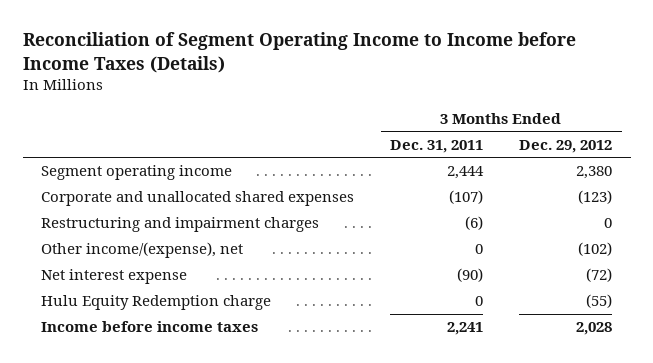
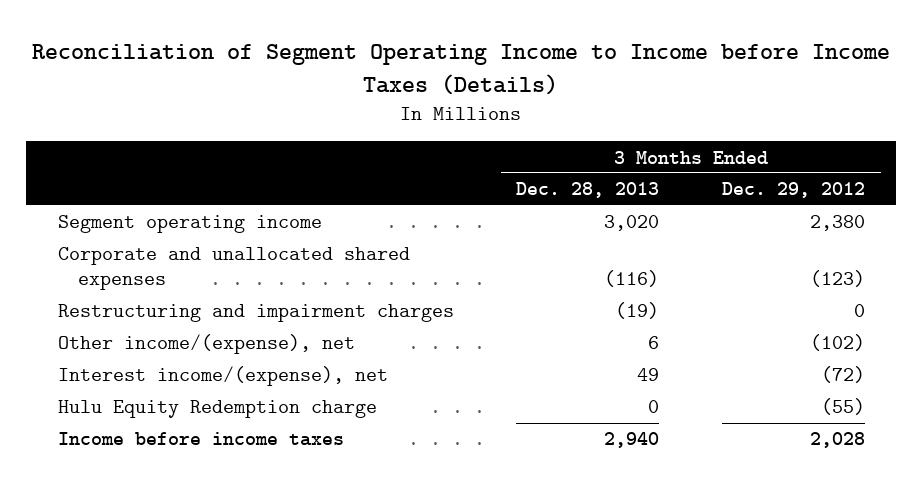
[390,139,484,153] Dec. 31, 2011 -> none
none -> [516,182,660,199] Dec. 28, 2013
[40,269,187,285] Net interest expense -> [57,366,388,387] Interest income/(expense), net

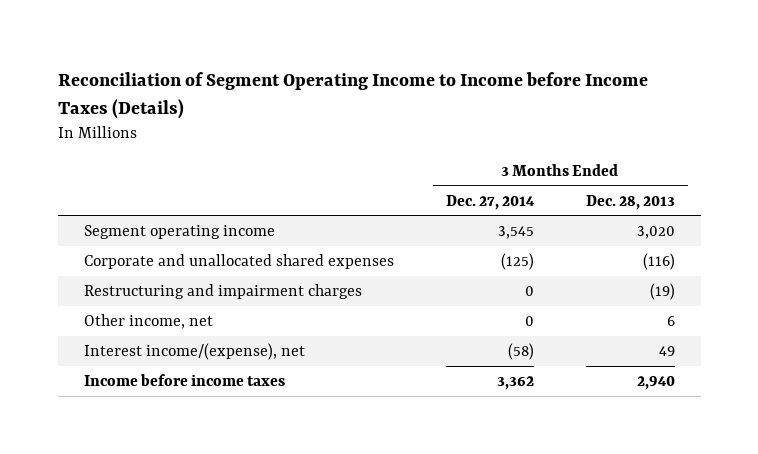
[722,182,866,199] Dec. 29, 2012 -> none
none -> [445,194,535,210] Dec. 27, 2014
[57,334,355,355] Other income/(expense), net -> [83,313,213,329] Other income, net
[57,400,377,419] Hulu Equity Redemption charge -> none

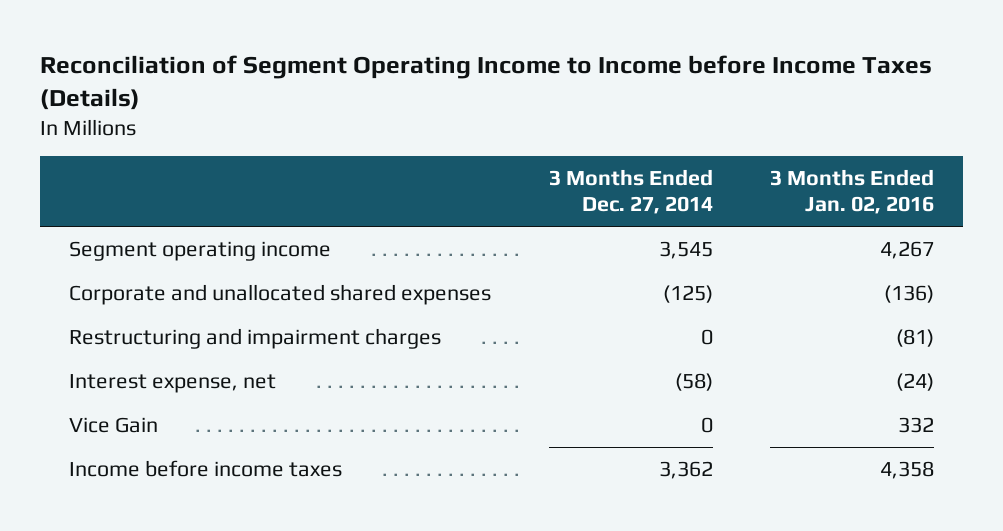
[585,194,675,210] Dec. 28, 2013 -> none
none -> [770,168,935,215] 3 Months Ended Jan. 02, 2016
[83,313,213,329] Other income, net -> none
[83,342,305,360] Interest income/(expense), net -> [68,373,276,393] Interest expense, net
none -> [68,416,158,433] Vice Gain

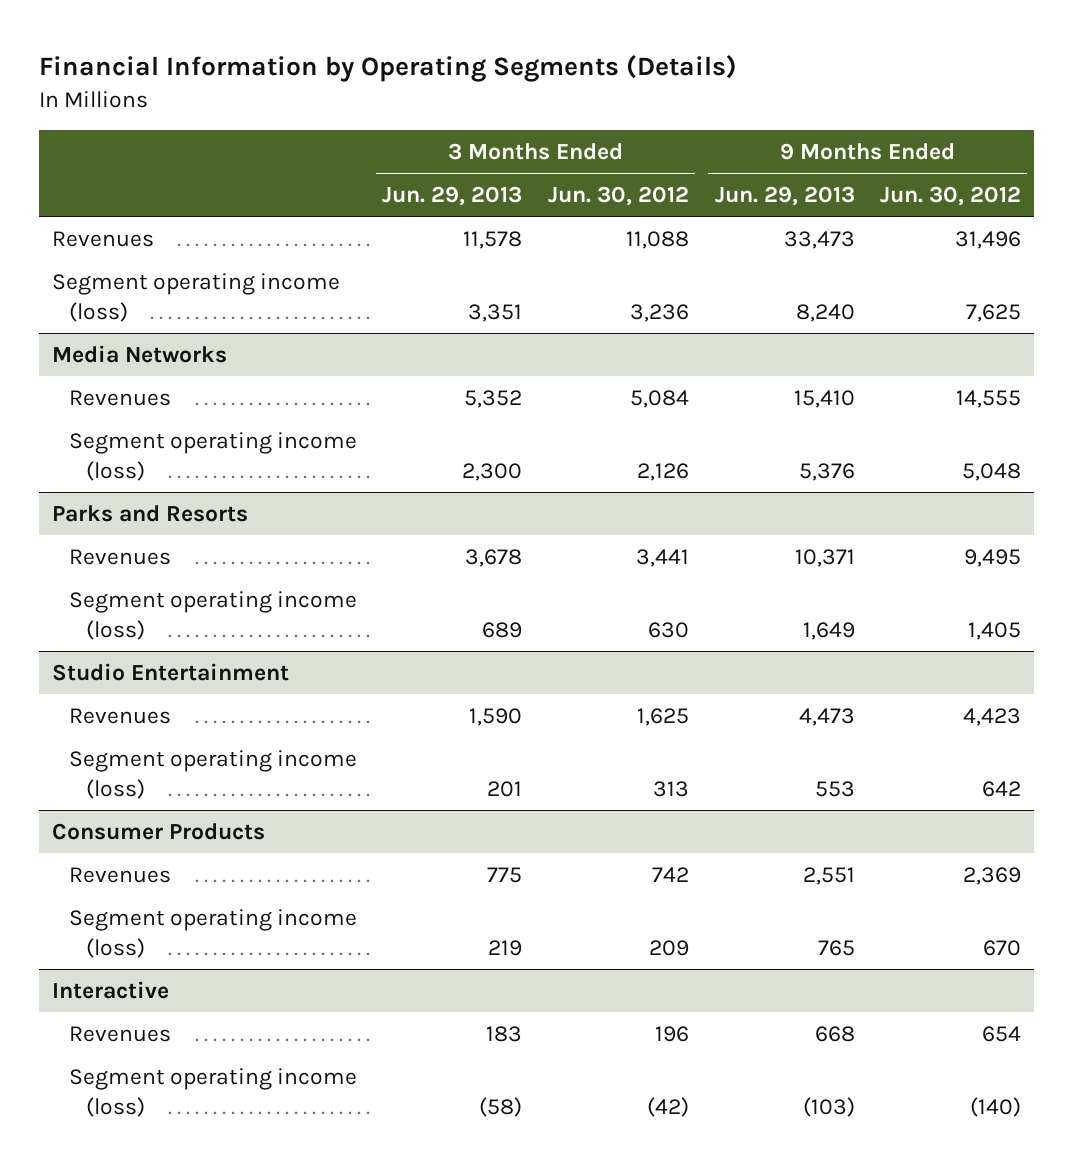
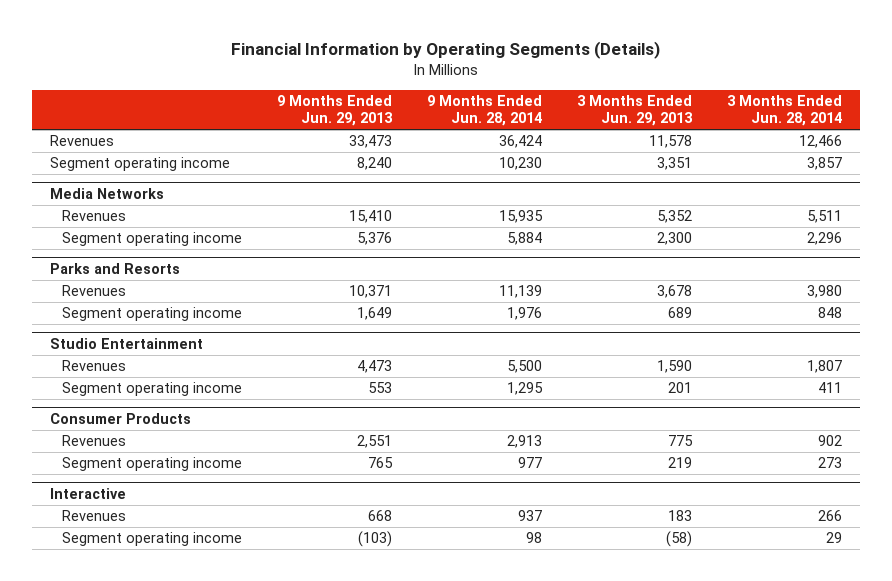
[547,185,689,206] Jun. 30, 2012 -> none
[880,185,1022,206] Jun. 30, 2012 -> none
none -> [426,94,542,127] 9 Months Ended Jun. 28, 2014
none -> [727,94,843,127] 3 Months Ended Jun. 28, 2014
[52,272,341,322] Segment operating income (loss) -> [49,157,230,172] Segment operating income
[68,431,357,481] Segment operating income (loss) -> [61,232,242,247] Segment operating income
[68,590,357,640] Segment operating income (loss) -> [61,307,242,322] Segment operating income
[68,749,357,799] Segment operating income (loss) -> [61,382,242,397] Segment operating income
[68,908,357,958] Segment operating income (loss) -> [61,457,242,472] Segment operating income
[68,1067,357,1117] Segment operating income (loss) -> [61,532,242,547] Segment operating income

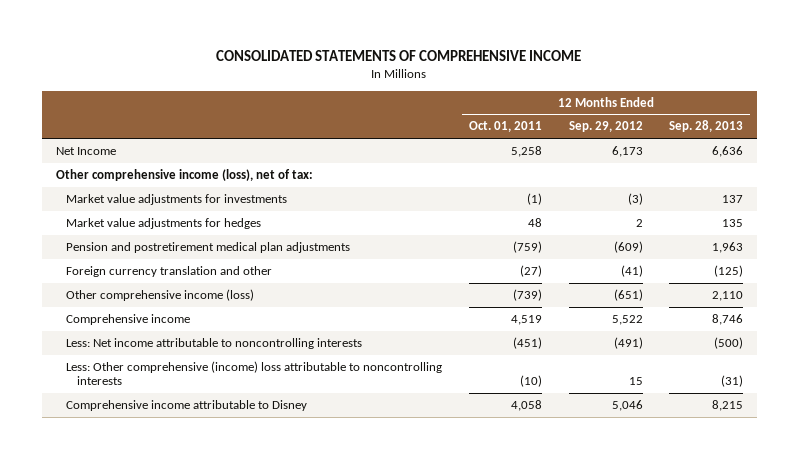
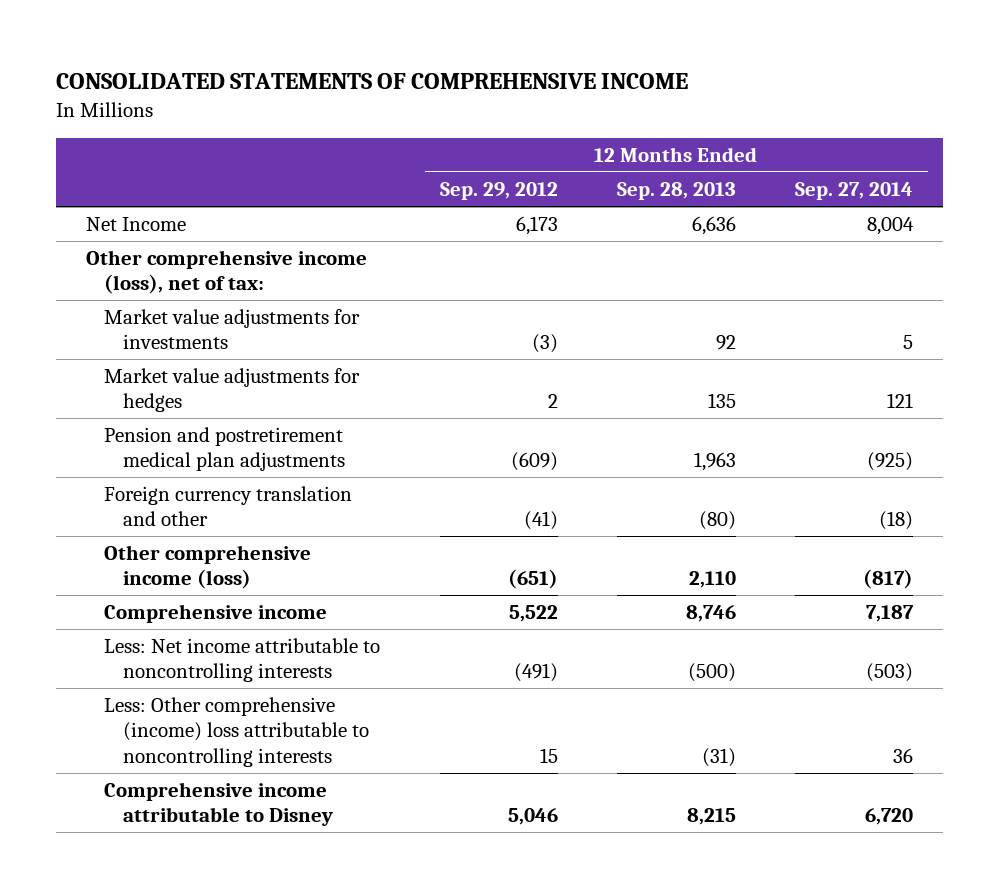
[469,121,543,133] Oct. 01, 2011 -> none
none -> [795,182,914,201] Sep. 27, 2014
[722,194,744,203] 137 -> [715,335,736,351] 92
[714,264,744,277] (125) -> [698,511,736,531] (80)

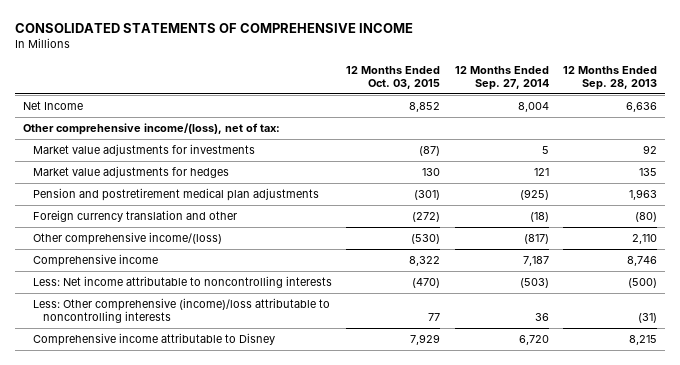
[439,182,558,201] Sep. 29, 2012 -> none
none -> [346,65,441,90] 12 Months Ended Oct. 03, 2015
[85,250,367,295] Other comprehensive income (loss), net of tax: -> [22,122,280,135] Other comprehensive income/(loss), net of tax:
[104,545,312,590] Other comprehensive income (loss) -> [32,231,222,245] Other comprehensive income/(loss)
[104,697,369,767] Less: Other comprehensive (income) loss attributable to noncontrolling interests -> [32,297,330,324] Less: Other comprehensive (income)/loss attributable to noncontrolling interests

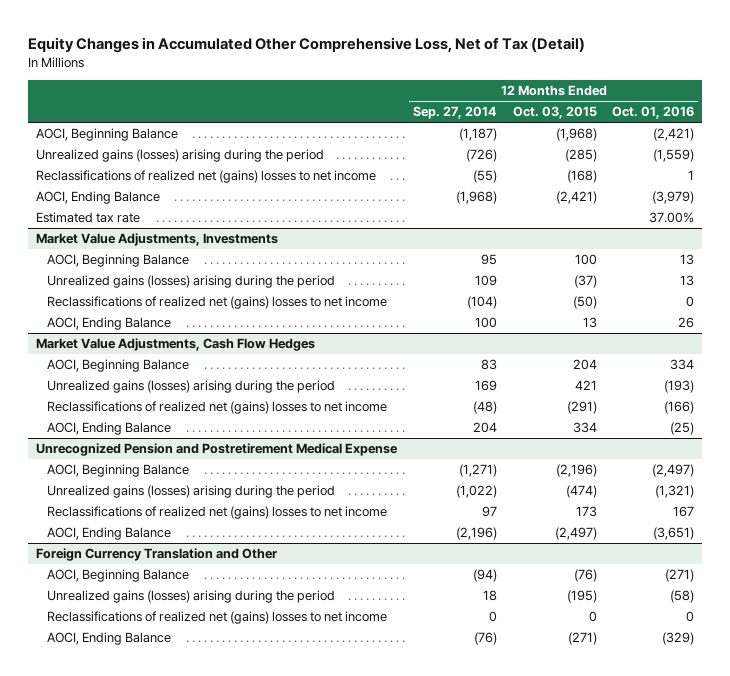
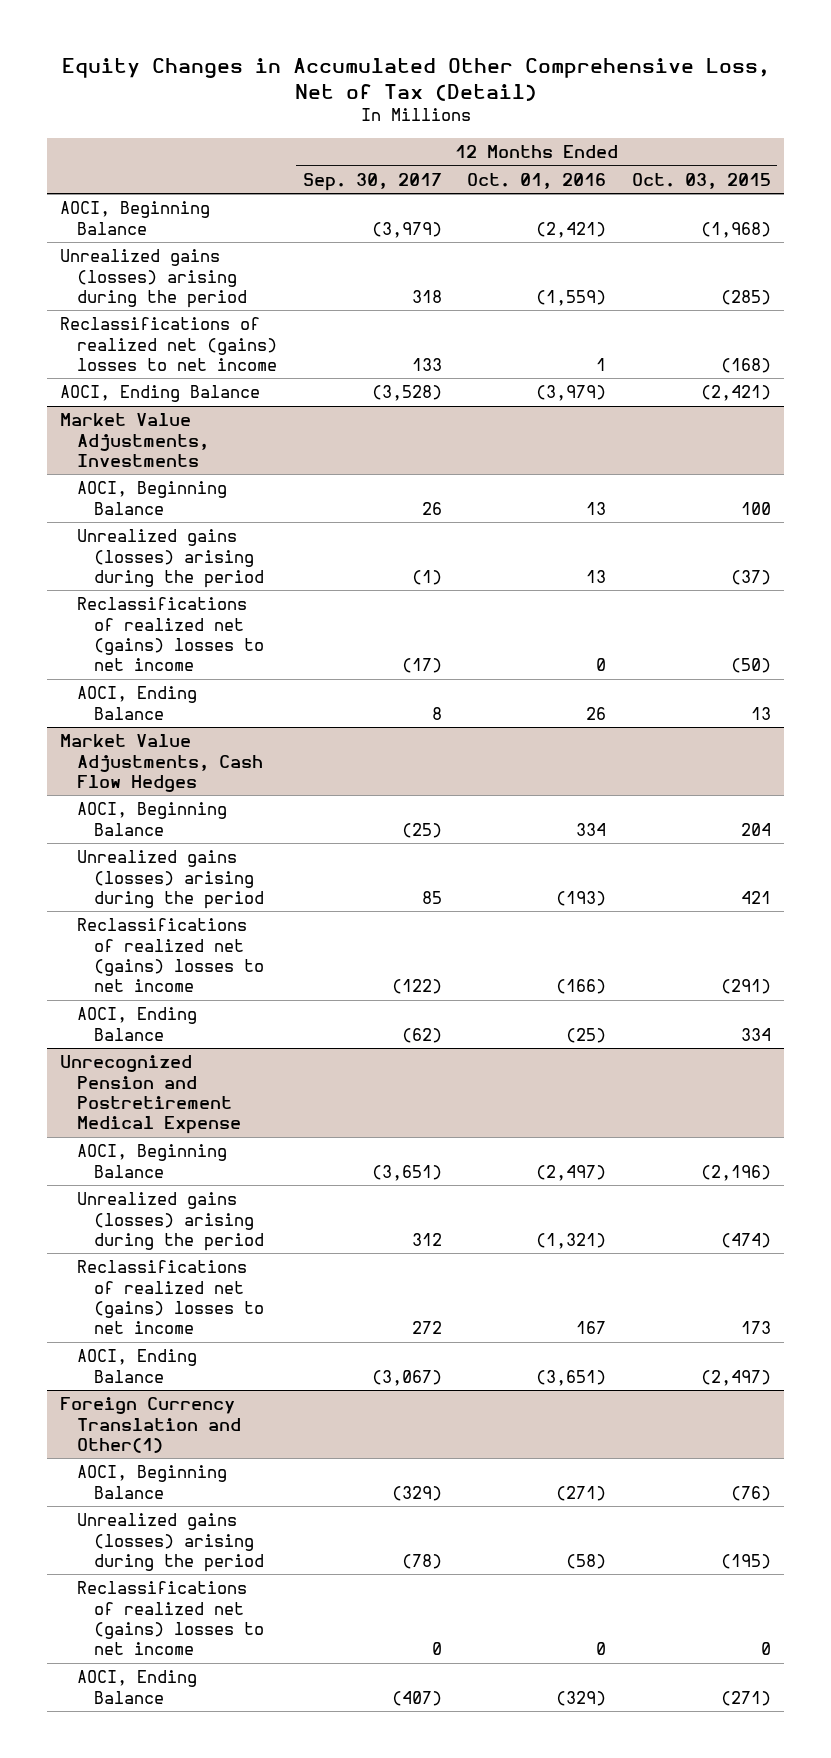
[412,106,497,120] Sep. 27, 2014 -> none
none -> [302,172,442,191] Sep. 30, 2017
[36,212,141,224] Estimated tax rate -> none
[36,548,278,562] Foreign Currency Translation and Other -> [60,1397,242,1453] Foreign Currency Translation and Other(1)

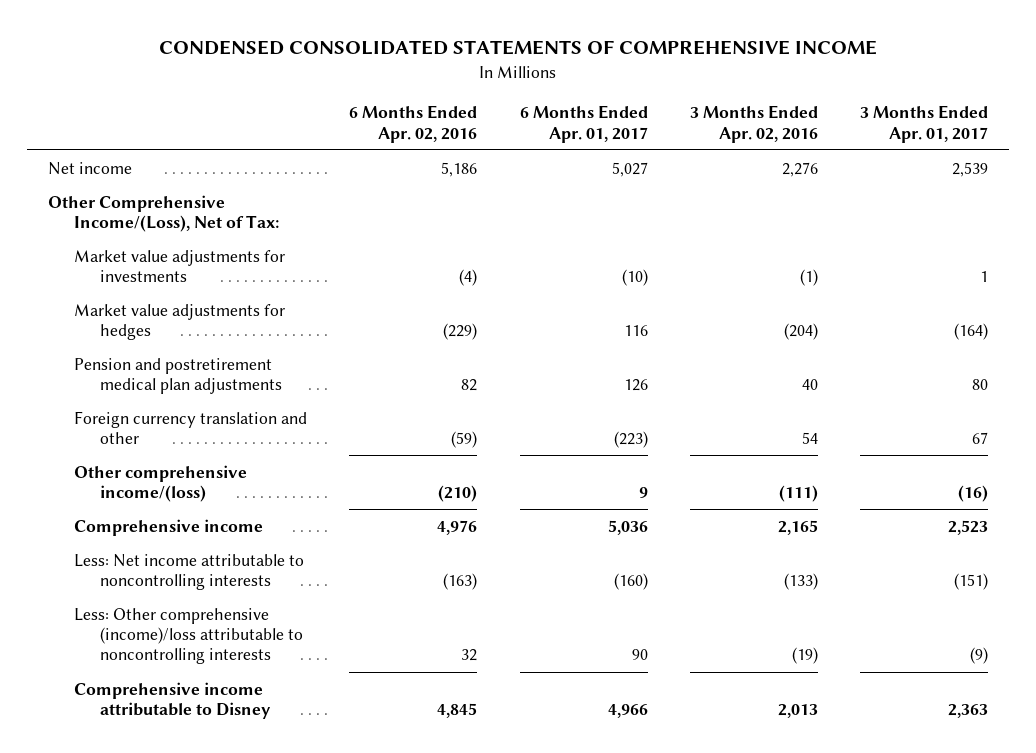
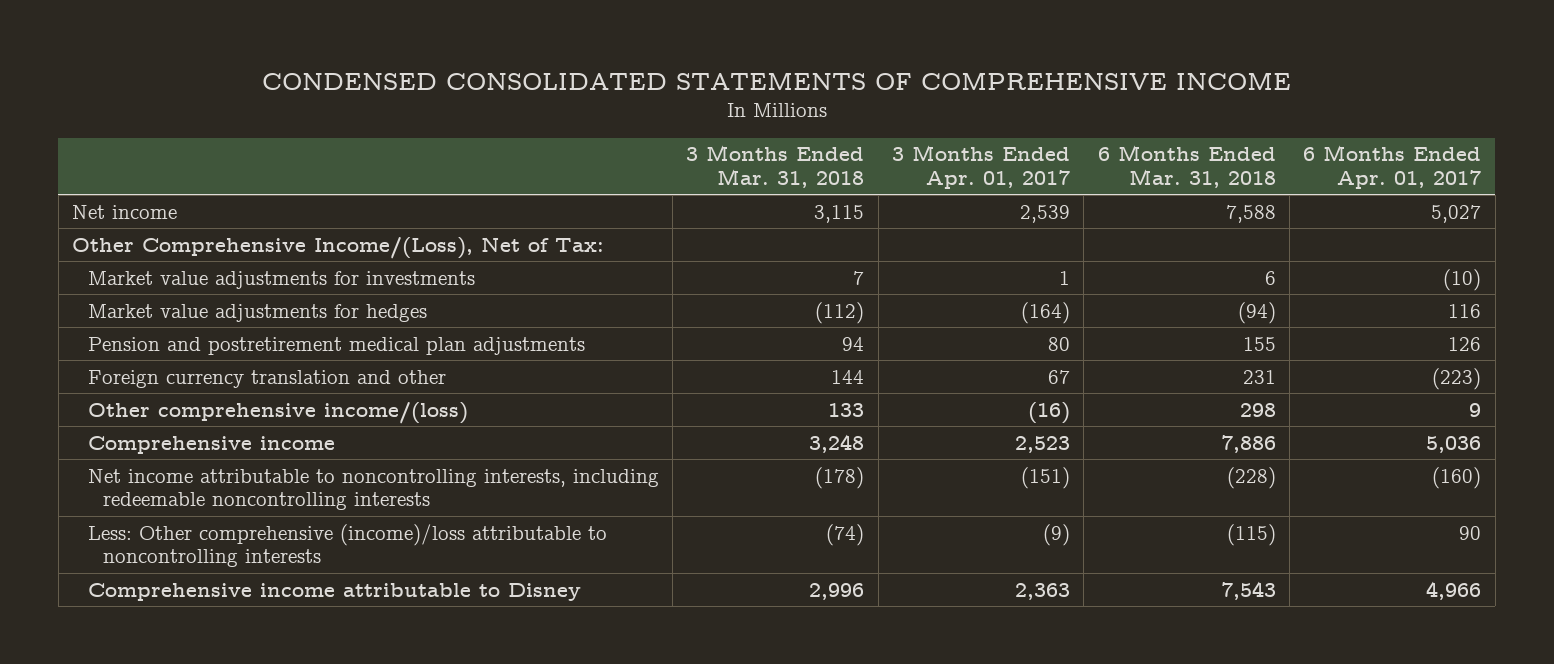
[349,105,478,143] 6 Months Ended Apr. 02, 2016 -> none
[689,105,818,143] 3 Months Ended Apr. 02, 2016 -> none
none -> [686,145,865,188] 3 Months Ended Mar. 31, 2018
none -> [1097,145,1276,188] 6 Months Ended Mar. 31, 2018
[74,553,305,590] Less: Net income attributable to noncontrolling interests -> [87,468,659,511] Net income attributable to noncontrolling interests, including redeemable noncontrolling interests

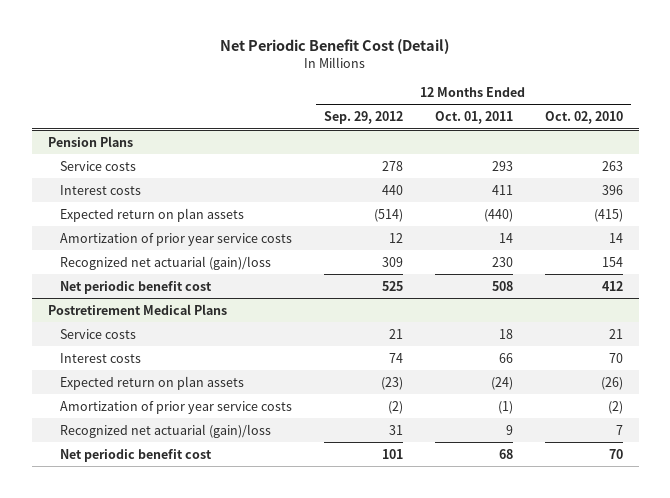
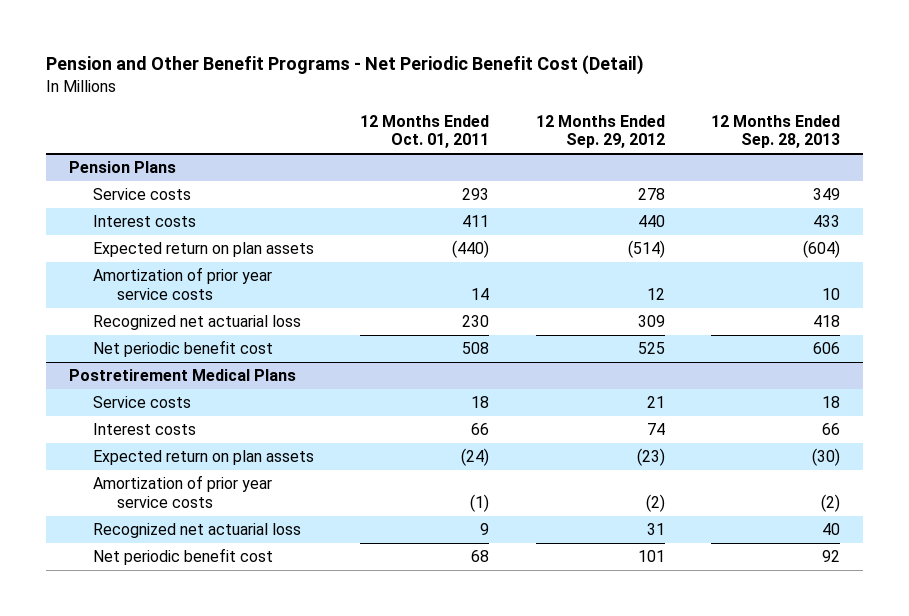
[220,39,450,55] Net Periodic Benefit Cost (Detail) -> [45,55,644,76] Pension and Other Benefit Programs - Net Periodic Benefit Cost (Detail)
[544,111,623,125] Oct. 02, 2010 -> none
none -> [711,114,841,149] 12 Months Ended Sep. 28, 2013
[59,255,271,270] Recognized net actuarial (gain)/loss -> [92,315,301,331] Recognized net actuarial loss
[59,423,271,438] Recognized net actuarial (gain)/loss -> [92,523,301,539] Recognized net actuarial loss

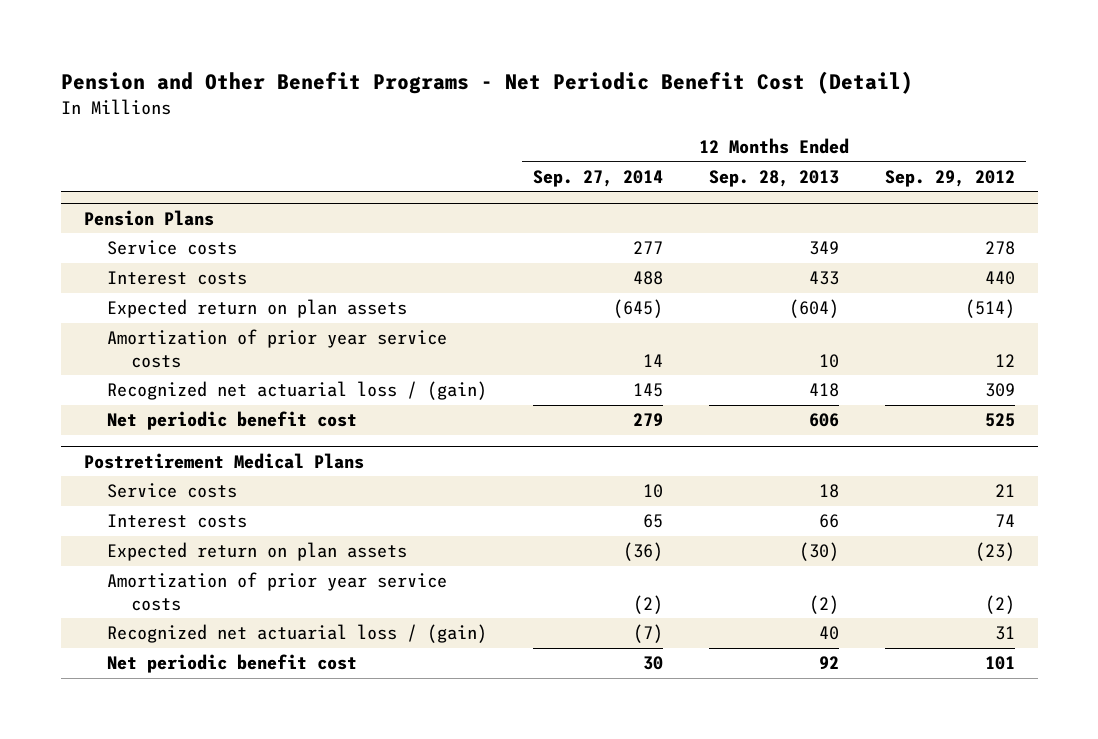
[360,114,490,149] 12 Months Ended Oct. 01, 2011 -> none
none -> [533,169,664,187] Sep. 27, 2014
[92,315,301,331] Recognized net actuarial loss -> [107,381,488,401] Recognized net actuarial loss / (gain)
[92,523,301,539] Recognized net actuarial loss -> [107,624,488,644] Recognized net actuarial loss / (gain)

